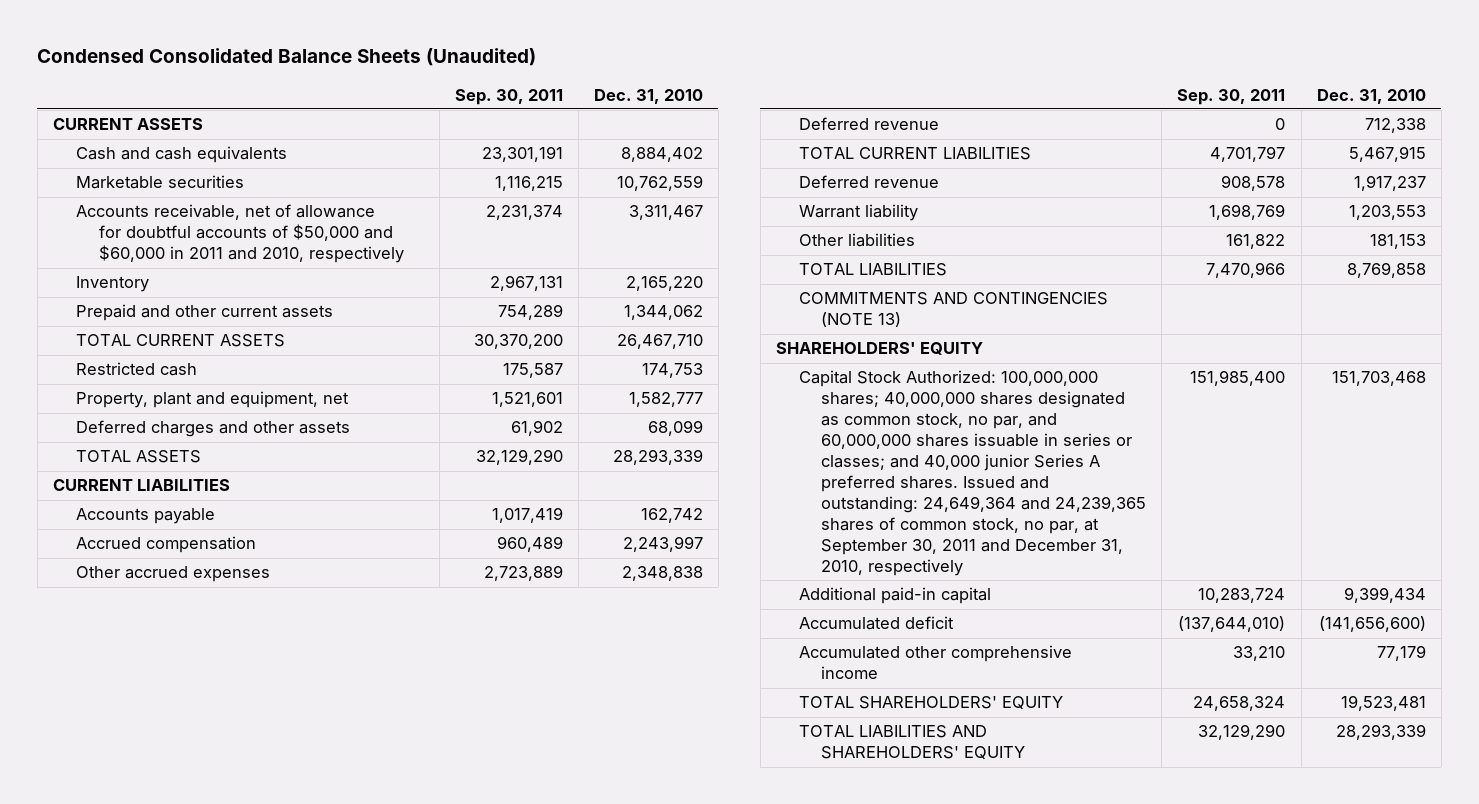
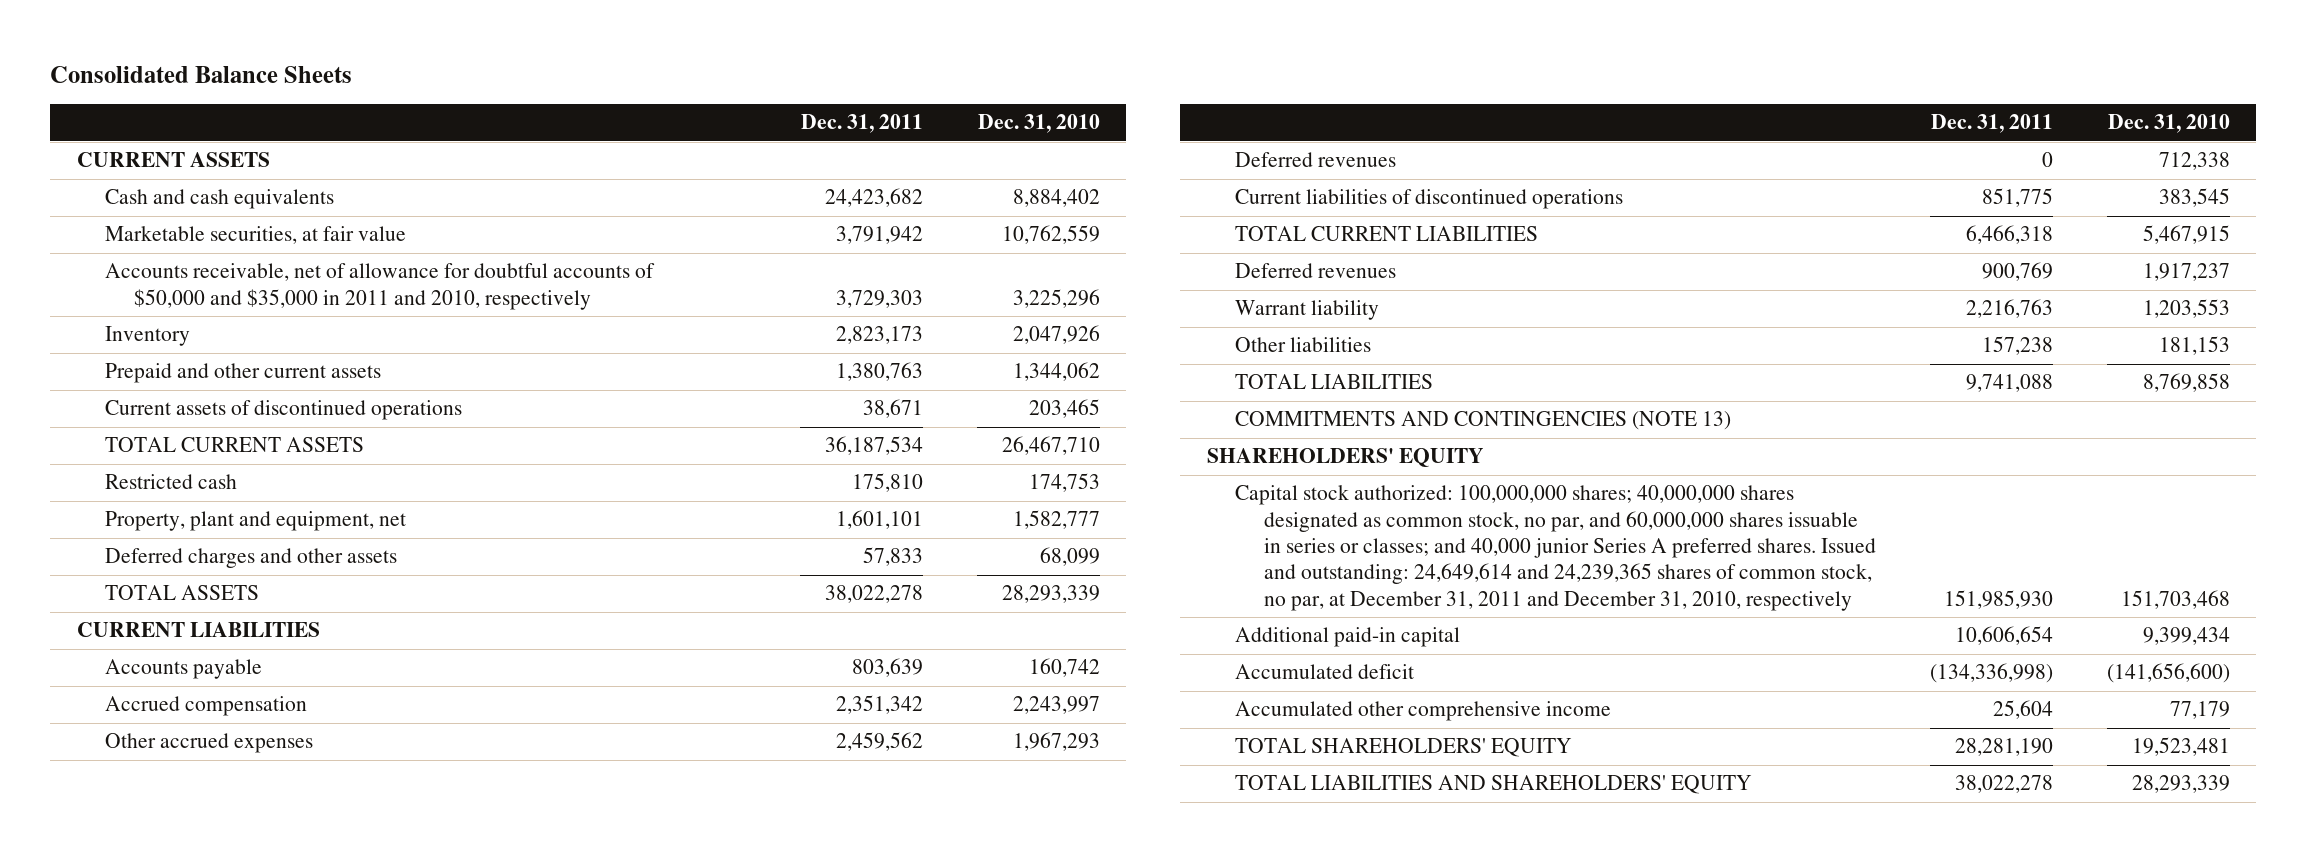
[37,48,537,67] Condensed Consolidated Balance Sheets (Unaudited) -> [49,65,352,83] Consolidated Balance Sheets
[454,88,563,105] Sep. 30, 2011 -> none
none -> [800,114,923,134] Dec. 31, 2011
[75,175,244,190] Marketable securities -> [105,226,407,245] Marketable securities, at fair value
[75,204,404,264] Accounts receivable, net of allowance for doubtful accounts of $50,000 and $60,000 in 2011 and 2010, respectively -> [105,263,656,310] Accounts receivable, net of allowance for doubtful accounts of $50,000 and $35,000 in 2011 and 2010, respectively
[628,205,703,221] 3,311,467 -> [1012,288,1100,308] 3,225,296
[625,276,703,292] 2,165,220 -> [1012,325,1100,345] 2,047,926
none -> [105,400,463,421] Current assets of discontinued operations
[640,508,703,524] 162,742 -> [1028,658,1100,678] 160,742
[621,566,703,582] 2,348,838 -> [1012,732,1100,752] 1,967,293
[798,117,939,131] Deferred revenue -> [1235,152,1397,168] Deferred revenues
none -> [1235,189,1624,210] Current liabilities of discontinued operations
[798,175,939,189] Deferred revenue -> [1235,263,1397,279] Deferred revenues
[798,370,1147,577] Capital Stock Authorized: 100,000,000 shares; 40,000,000 shares designated as common stock, no par, and 60,000,000 shares issuable in series or classes; and 40,000 junior Series A preferred shares. Issued and outstanding: 24,649,364 and 24,239,365 shares of common stock, no par, at September 30, 2011 and December 31, 2010, respectively -> [1235,485,1876,611] Capital stock authorized: 100,000,000 shares; 40,000,000 shares designated as common stock, no par, and 60,000,000 shares issuable in series or classes; and 40,000 junior Series A preferred shares. Issued and outstanding: 24,649,614 and 24,239,365 shares of common stock, no par, at December 31, 2011 and December 31, 2010, respectively

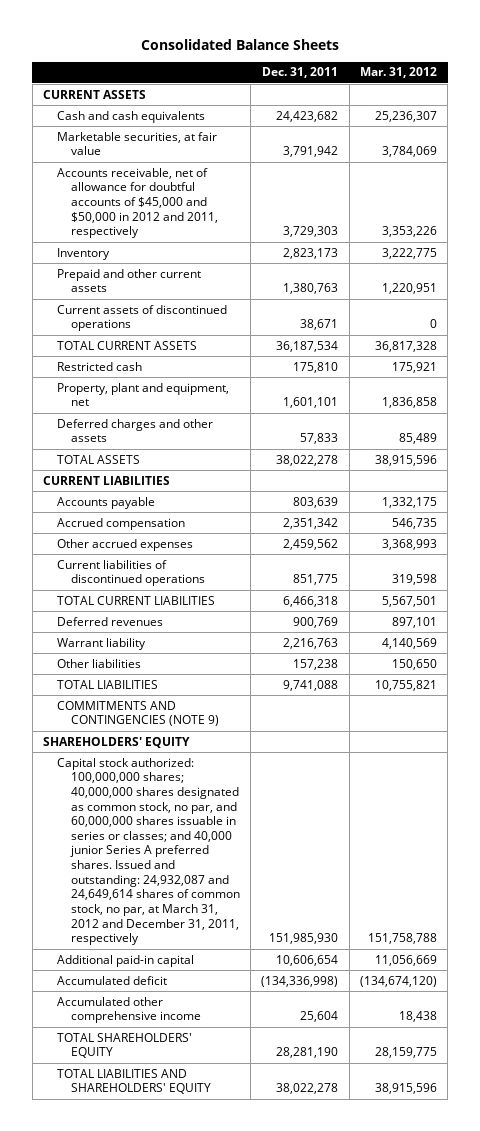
[977,114,1100,134] Dec. 31, 2010 -> none
none -> [360,67,438,79] Mar. 31, 2012
[105,263,656,310] Accounts receivable, net of allowance for doubtful accounts of $50,000 and $35,000 in 2011 and 2010, respectively -> [56,167,218,239] Accounts receivable, net of allowance for doubtful accounts of $45,000 and $50,000 in 2012 and 2011, respectively
[1235,152,1397,168] Deferred revenues -> none
[1235,411,1732,431] COMMITMENTS AND CONTINGENCIES (NOTE 13) -> [56,700,219,727] COMMITMENTS AND CONTINGENCIES (NOTE 9)
[1235,485,1876,611] Capital stock authorized: 100,000,000 shares; 40,000,000 shares designated as common stock, no par, and 60,000,000 shares issuable in series or classes; and 40,000 junior Series A preferred shares. Issued and outstanding: 24,649,614 and 24,239,365 shares of common stock, no par, at December 31, 2011 and December 31, 2010, respectively -> [56,757,240,946] Capital stock authorized: 100,000,000 shares; 40,000,000 shares designated as common stock, no par, and 60,000,000 shares issuable in series or classes; and 40,000 junior Series A preferred shares. Issued and outstanding: 24,932,087 and 24,649,614 shares of common stock, no par, at March 31, 2012 and December 31, 2011, respectively

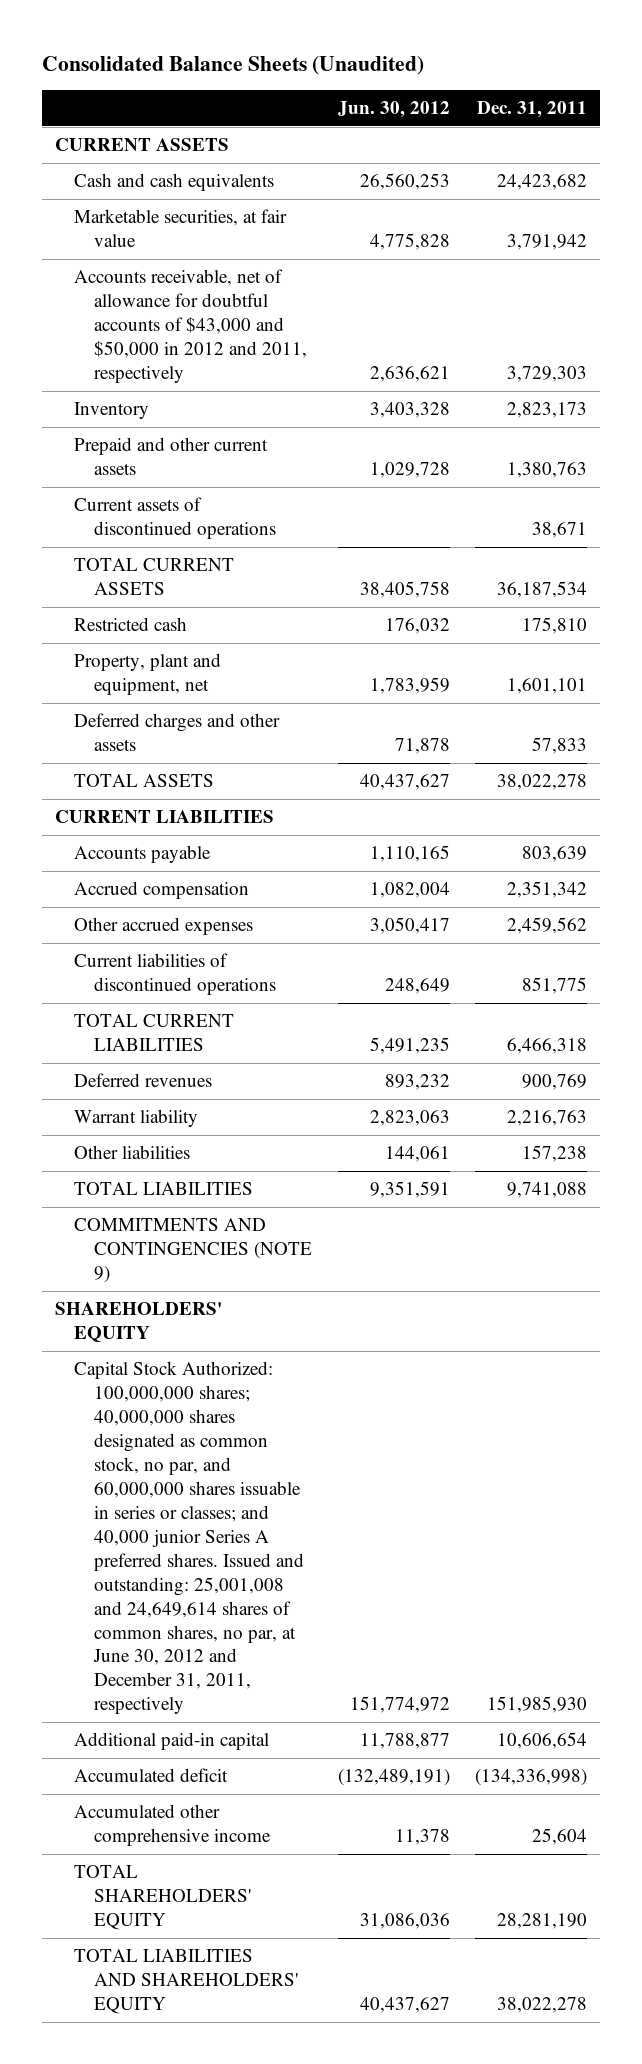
[141,39,340,51] Consolidated Balance Sheets -> [41,55,424,75] Consolidated Balance Sheets (Unaudited)
[360,67,438,79] Mar. 31, 2012 -> none
none -> [337,101,450,119] Jun. 30, 2012
[56,167,218,239] Accounts receivable, net of allowance for doubtful accounts of $45,000 and $50,000 in 2012 and 2011, respectively -> [74,269,307,384] Accounts receivable, net of allowance for doubtful accounts of $43,000 and $50,000 in 2012 and 2011, respectively
[56,757,240,946] Capital stock authorized: 100,000,000 shares; 40,000,000 shares designated as common stock, no par, and 60,000,000 shares issuable in series or classes; and 40,000 junior Series A preferred shares. Issued and outstanding: 24,932,087 and 24,649,614 shares of common stock, no par, at March 31, 2012 and December 31, 2011, respectively -> [74,1361,304,1715] Capital Stock Authorized: 100,000,000 shares; 40,000,000 shares designated as common stock, no par, and 60,000,000 shares issuable in series or classes; and 40,000 junior Series A preferred shares. Issued and outstanding: 25,001,008 and 24,649,614 shares of common shares, no par, at June 30, 2012 and December 31, 2011, respectively

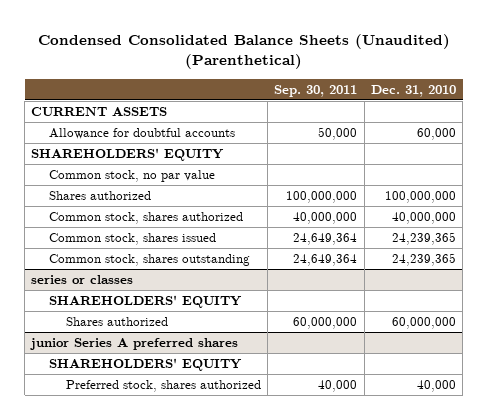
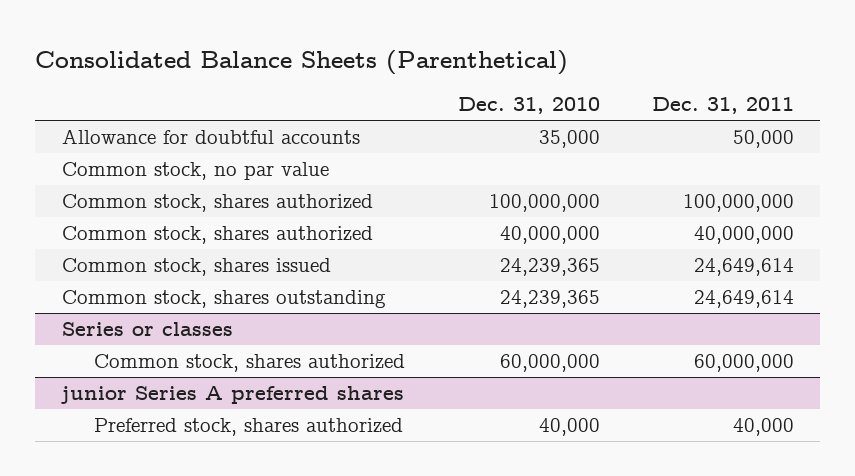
[37,33,450,70] Condensed Consolidated Balance Sheets (Unaudited) (Parenthetical) -> [35,49,569,75] Consolidated Balance Sheets (Parenthetical)
[274,84,358,97] Sep. 30, 2011 -> none
none -> [651,97,794,115] Dec. 31, 2011
[31,107,168,117] CURRENT ASSETS -> none
[31,148,225,162] SHAREHOLDERS' EQUITY -> none
[416,128,456,141] 60,000 -> [538,130,600,149] 35,000
[48,191,151,201] Shares authorized -> [61,194,373,213] Common stock, shares authorized
[48,295,242,309] SHAREHOLDERS' EQUITY -> none
[31,275,134,285] series or classes -> [61,322,233,337] Series or classes
[65,317,168,327] Shares authorized -> [94,354,406,373] Common stock, shares authorized
[48,358,242,372] SHAREHOLDERS' EQUITY -> none

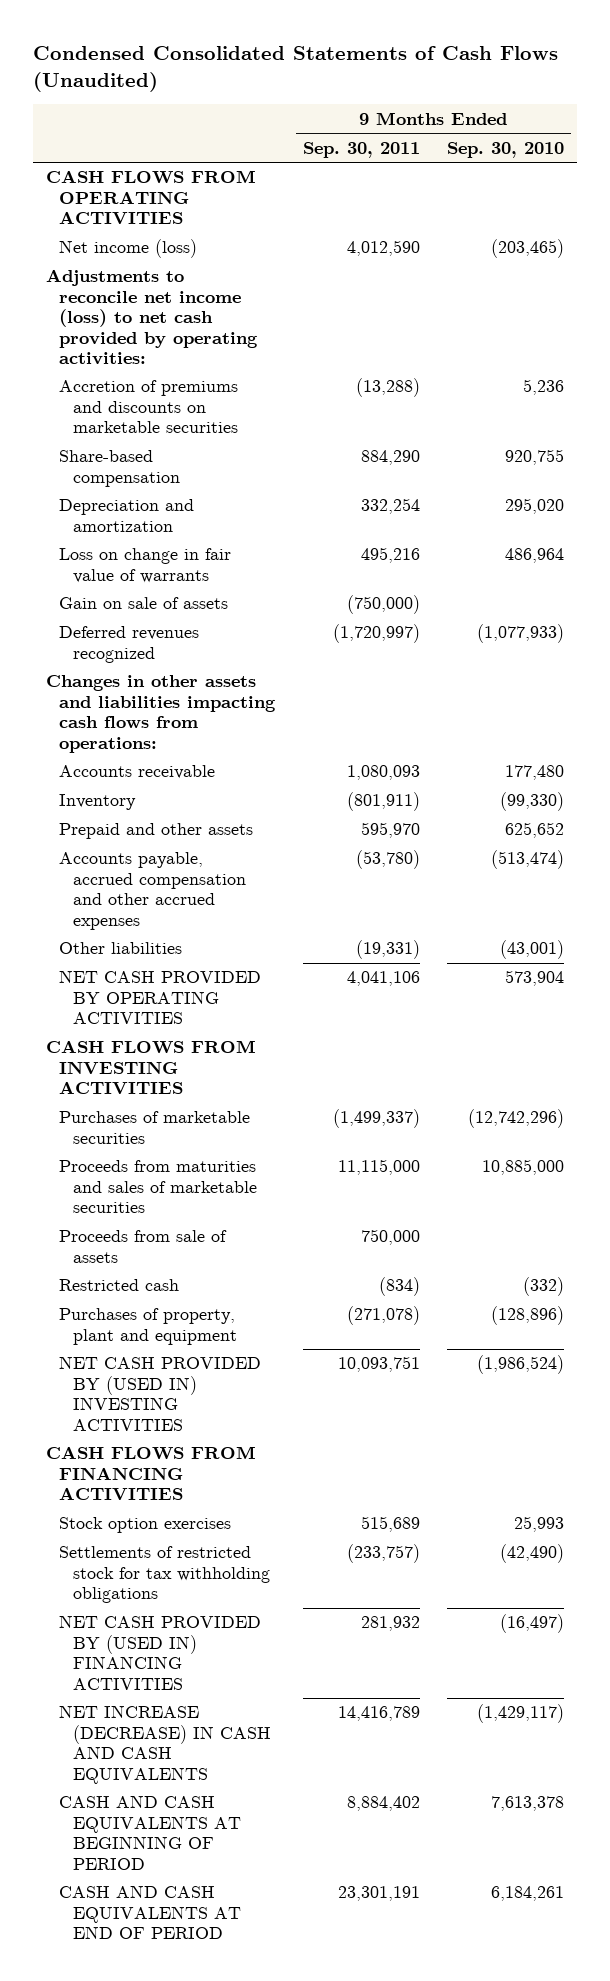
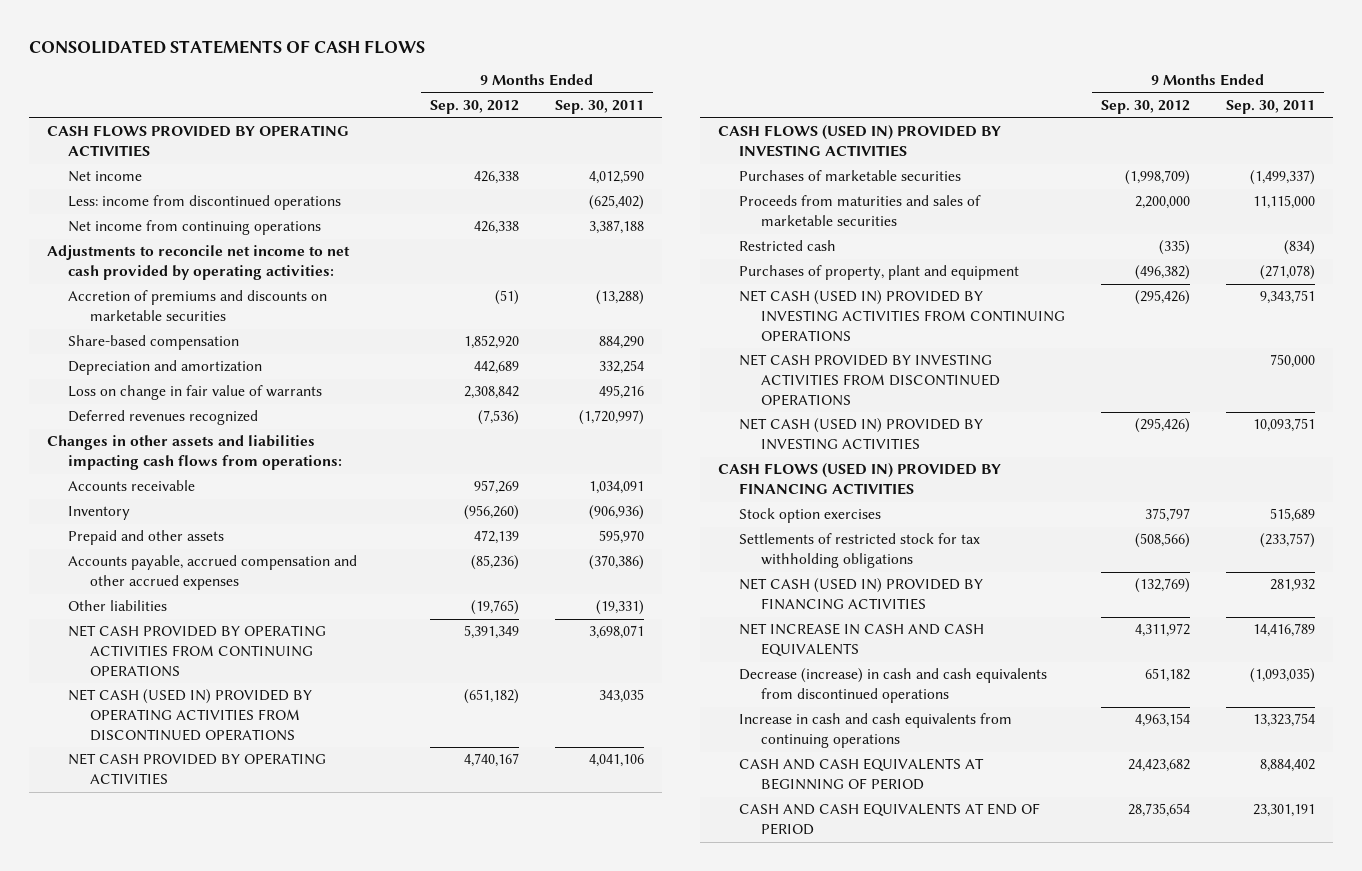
[32,45,558,92] Condensed Consolidated Statements of Cash Flows (Unaudited) -> [28,39,425,54] CONSOLIDATED STATEMENTS OF CASH FLOWS
[446,141,564,158] Sep. 30, 2010 -> none
none -> [429,100,519,115] Sep. 30, 2012
[46,170,257,225] CASH FLOWS FROM OPERATING ACTIVITIES -> [46,125,349,158] CASH FLOWS PROVIDED BY OPERATING ACTIVITIES
[59,239,198,259] Net income (loss) -> [68,171,143,183] Net income
none -> [68,195,342,211] Less: income from discontinued operations
none -> [68,220,322,236] Net income from continuing operations
[46,269,259,365] Adjustments to reconcile net income (loss) to net cash provided by operating activities: -> [46,245,350,281] Adjustments to reconcile net income to net cash provided by operating activities:
[59,597,229,610] Gain on sale of assets -> none
[346,765,420,781] 1,080,093 -> [588,481,644,495] 1,034,091
[346,792,420,812] (801,911) -> [588,505,644,521] (906,936)
[355,850,420,870] (53,780) -> [588,555,644,571] (370,386)
none -> [68,625,327,677] NET CASH PROVIDED BY OPERATING ACTIVITIES FROM CONTINUING OPERATIONS
none -> [68,689,313,741] NET CASH (USED IN) PROVIDED BY OPERATING ACTIVITIES FROM DISCONTINUED OPERATIONS
[46,1040,257,1095] CASH FLOWS FROM INVESTING ACTIVITIES -> [717,125,1001,158] CASH FLOWS (USED IN) PROVIDED BY INVESTING ACTIVITIES
[59,1230,228,1263] Proceeds from sale of assets -> none
none -> [739,290,1065,342] NET CASH (USED IN) PROVIDED BY INVESTING ACTIVITIES FROM CONTINUING OPERATIONS
none -> [739,354,1000,406] NET CASH PROVIDED BY INVESTING ACTIVITIES FROM DISCONTINUED OPERATIONS
[59,1356,262,1431] NET CASH PROVIDED BY (USED IN) INVESTING ACTIVITIES -> [739,418,984,451] NET CASH (USED IN) PROVIDED BY INVESTING ACTIVITIES
[46,1446,257,1501] CASH FLOWS FROM FINANCING ACTIVITIES -> [717,463,1001,496] CASH FLOWS (USED IN) PROVIDED BY FINANCING ACTIVITIES
[59,1615,262,1690] NET CASH PROVIDED BY (USED IN) FINANCING ACTIVITIES -> [739,578,984,611] NET CASH (USED IN) PROVIDED BY FINANCING ACTIVITIES
[59,1705,271,1784] NET INCREASE (DECREASE) IN CASH AND CASH EQUIVALENTS -> [739,623,985,658] NET INCREASE IN CASH AND CASH EQUIVALENTS
none -> [739,668,1048,704] Decrease (increase) in cash and cash equivalents from discontinued operations
none -> [739,713,1013,749] Increase in cash and cash equivalents from continuing operations

